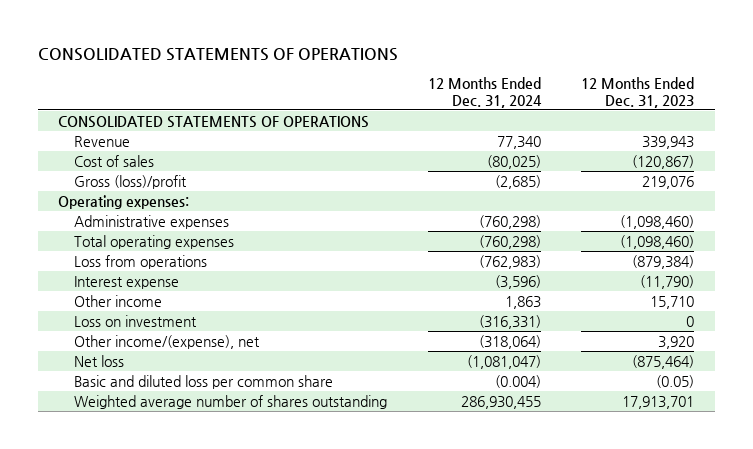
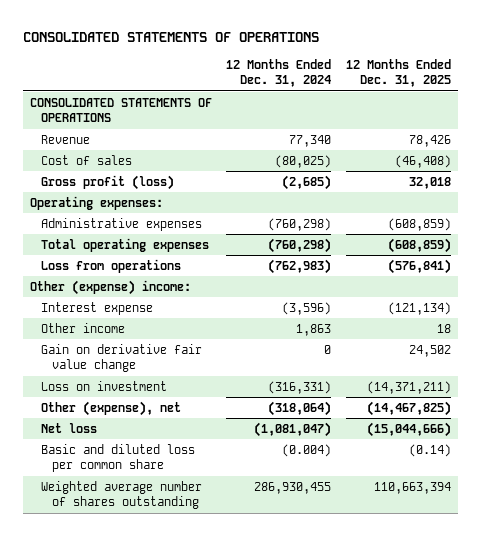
[581,77,695,108] 12 Months Ended Dec. 31, 2023 -> none
none -> [345,58,451,88] 12 Months Ended Dec. 31, 2025
[74,174,188,189] Gross (loss)/profit -> [41,174,175,190] Gross profit (loss)
none -> [29,279,191,295] Other (expense) income:
none -> [41,343,203,373] Gain on derivative fair value change
[74,334,261,349] Other income/(expense), net -> [41,400,182,416] Other (expense), net

